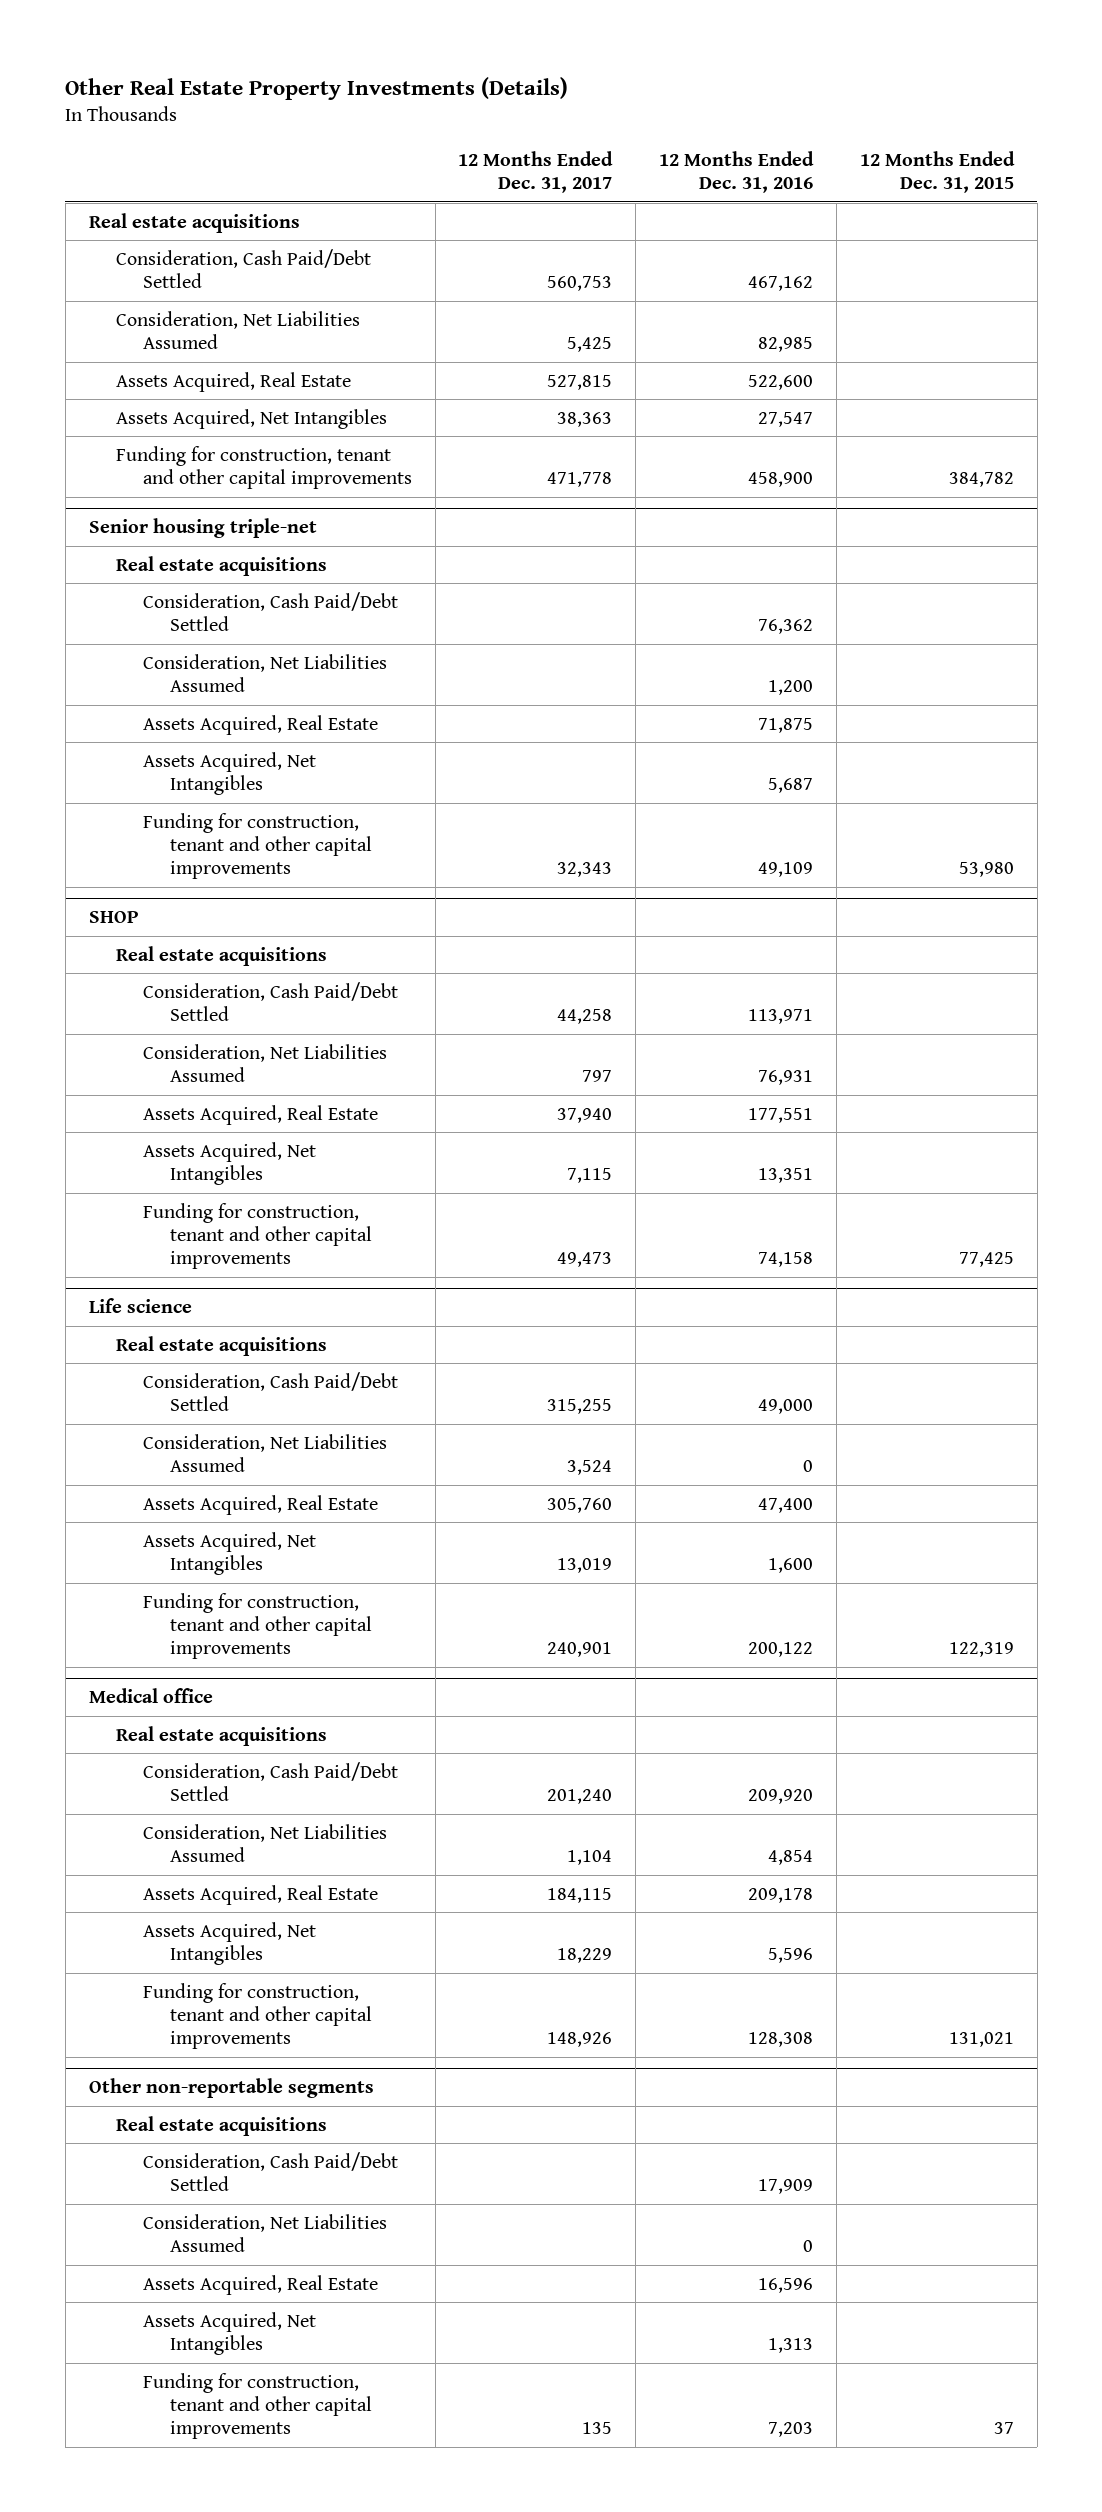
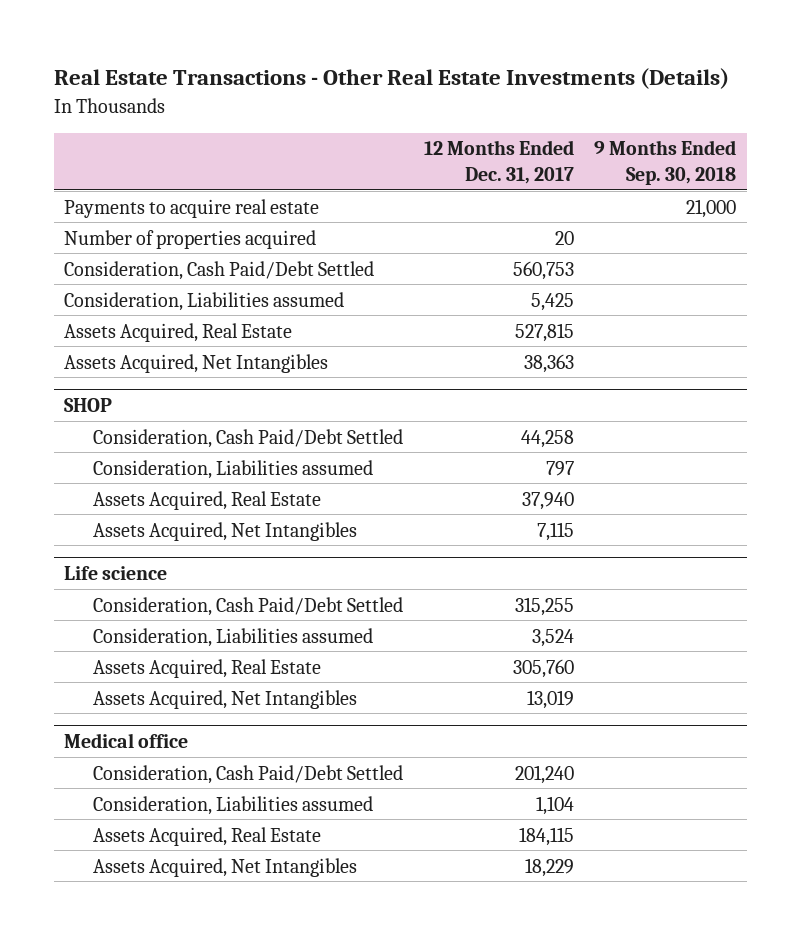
[65,77,569,101] Other Real Estate Property Investments (Details) -> [54,68,730,90] Real Estate Transactions - Other Real Estate Investments (Details)
[659,150,815,193] 12 Months Ended Dec. 31, 2016 -> none
[859,150,1015,193] 12 Months Ended Dec. 31, 2015 -> none
none -> [594,140,737,185] 9 Months Ended Sep. 30, 2018
[88,212,300,233] Real estate acquisitions -> none
none -> [64,198,320,218] Payments to acquire real estate
none -> [64,229,317,249] Number of properties acquired
[115,310,360,349] Consideration, Net Liabilities Assumed -> [64,291,345,311] Consideration, Liabilities assumed
[115,445,412,489] Funding for construction, tenant and other capital improvements -> none
[88,518,317,539] Senior housing triple-net -> none
[115,555,327,576] Real estate acquisitions -> none
[142,591,398,631] Consideration, Cash Paid/Debt Settled -> none
[142,653,387,692] Consideration, Net Liabilities Assumed -> none
[142,714,378,735] Assets Acquired, Real Estate -> none
[142,751,316,795] Assets Acquired, Net Intangibles -> none
[142,812,372,880] Funding for construction, tenant and other capital improvements -> none
[115,945,327,966] Real estate acquisitions -> none
[142,1043,387,1082] Consideration, Net Liabilities Assumed -> [92,459,373,479] Consideration, Liabilities assumed
[142,1202,372,1270] Funding for construction, tenant and other capital improvements -> none
[115,1335,327,1356] Real estate acquisitions -> none
[142,1433,387,1472] Consideration, Net Liabilities Assumed -> [92,627,373,647] Consideration, Liabilities assumed
[142,1592,372,1660] Funding for construction, tenant and other capital improvements -> none
[115,1725,327,1746] Real estate acquisitions -> none
[142,1823,387,1862] Consideration, Net Liabilities Assumed -> [92,795,373,815] Consideration, Liabilities assumed
[142,1982,372,2050] Funding for construction, tenant and other capital improvements -> none
[88,2078,374,2099] Other non-reportable segments -> none
[115,2115,327,2136] Real estate acquisitions -> none
[142,2151,398,2191] Consideration, Cash Paid/Debt Settled -> none
[142,2213,387,2252] Consideration, Net Liabilities Assumed -> none
[142,2274,378,2295] Assets Acquired, Real Estate -> none
[142,2311,316,2355] Assets Acquired, Net Intangibles -> none
[142,2372,372,2440] Funding for construction, tenant and other capital improvements -> none

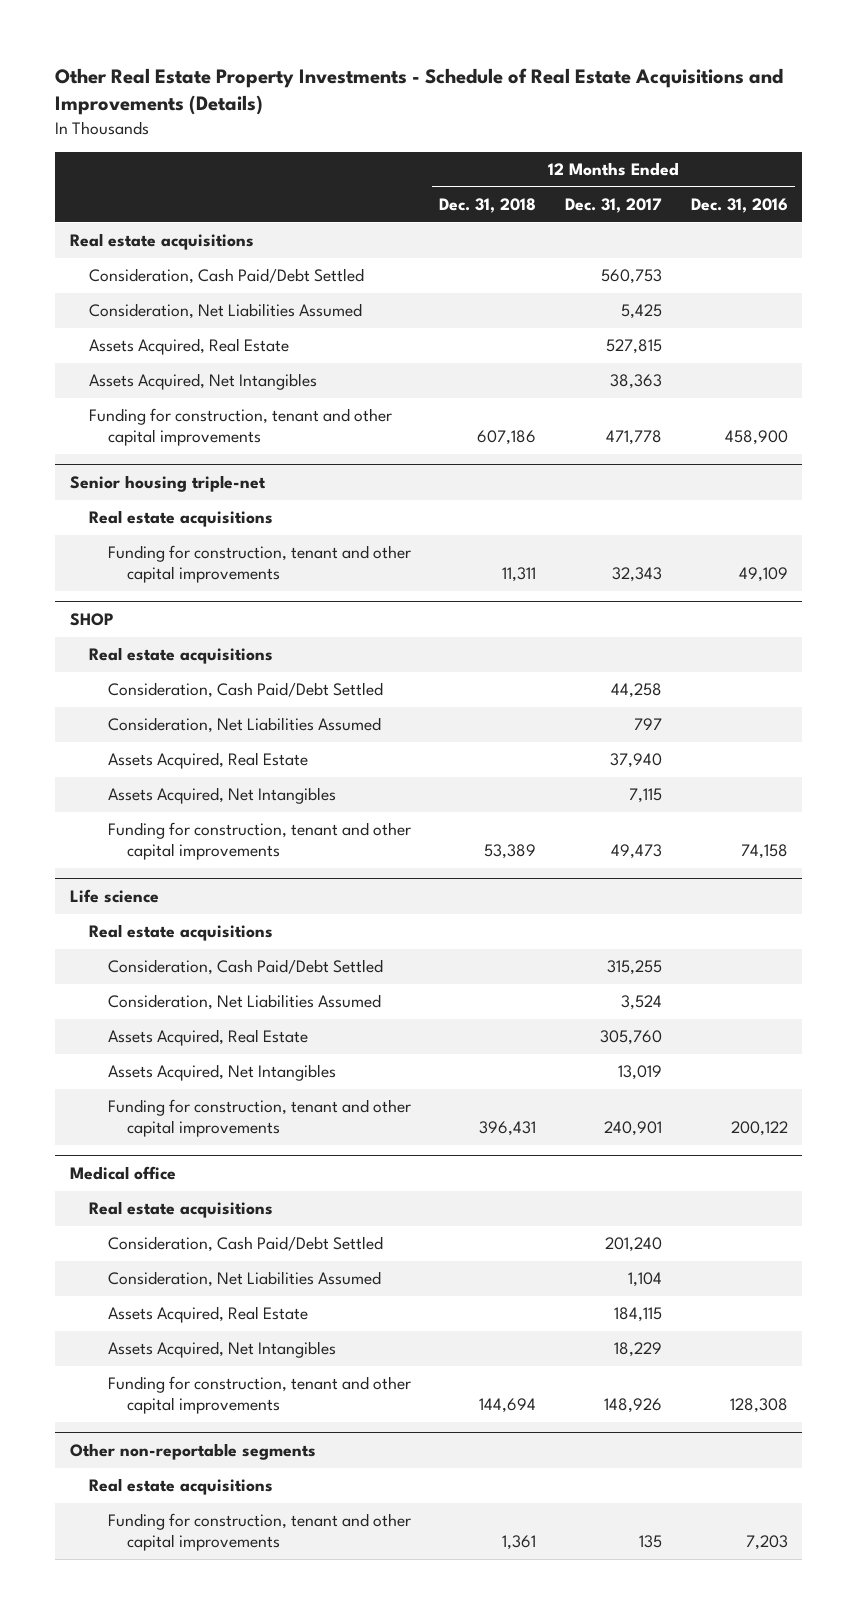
[54,68,730,90] Real Estate Transactions - Other Real Estate Investments (Details) -> [55,67,784,116] Other Real Estate Property Investments - Schedule of Real Estate Acquisitions and Improvements (Details)
[594,140,737,185] 9 Months Ended Sep. 30, 2018 -> none
none -> [439,198,537,214] Dec. 31, 2018
none -> [690,198,788,214] Dec. 31, 2016
[64,198,320,218] Payments to acquire real estate -> none
[64,229,317,249] Number of properties acquired -> none
none -> [69,233,254,251] Real estate acquisitions
[64,291,345,311] Consideration, Liabilities assumed -> [88,303,362,320] Consideration, Net Liabilities Assumed
none -> [88,408,392,447] Funding for construction, tenant and other capital improvements
none -> [69,474,266,492] Senior housing triple-net
none -> [88,510,273,528] Real estate acquisitions
none -> [107,545,411,584] Funding for construction, tenant and other capital improvements
none -> [88,647,273,665] Real estate acquisitions
[92,459,373,479] Consideration, Liabilities assumed -> [107,717,381,734] Consideration, Net Liabilities Assumed
none -> [107,822,411,861] Funding for construction, tenant and other capital improvements
none -> [88,924,273,942] Real estate acquisitions
[92,627,373,647] Consideration, Liabilities assumed -> [107,994,381,1011] Consideration, Net Liabilities Assumed
none -> [107,1099,411,1138] Funding for construction, tenant and other capital improvements
none -> [88,1201,273,1219] Real estate acquisitions
[92,795,373,815] Consideration, Liabilities assumed -> [107,1271,381,1288] Consideration, Net Liabilities Assumed
none -> [107,1376,411,1415] Funding for construction, tenant and other capital improvements
none -> [69,1442,316,1460] Other non-reportable segments
none -> [88,1478,273,1496] Real estate acquisitions
none -> [107,1513,411,1552] Funding for construction, tenant and other capital improvements

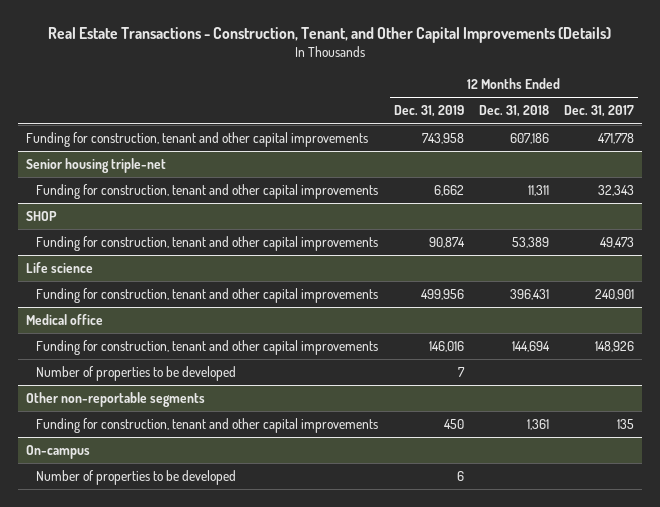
[55,67,784,116] Other Real Estate Property Investments - Schedule of Real Estate Acquisitions and Improvements (Details) -> [48,26,612,43] Real Estate Transactions - Construction, Tenant, and Other Capital Improvements (Details)
[690,198,788,214] Dec. 31, 2016 -> none
none -> [393,105,464,118] Dec. 31, 2019
[69,233,254,251] Real estate acquisitions -> none
[88,268,364,285] Consideration, Cash Paid/Debt Settled -> none
[88,303,362,320] Consideration, Net Liabilities Assumed -> none
[88,338,289,356] Assets Acquired, Real Estate -> none
[88,373,317,391] Assets Acquired, Net Intangibles -> none
[88,510,273,528] Real estate acquisitions -> none
[88,647,273,665] Real estate acquisitions -> none
[107,682,383,699] Consideration, Cash Paid/Debt Settled -> none
[107,717,381,734] Consideration, Net Liabilities Assumed -> none
[107,752,308,770] Assets Acquired, Real Estate -> none
[107,787,336,805] Assets Acquired, Net Intangibles -> none
[88,924,273,942] Real estate acquisitions -> none
[107,959,383,976] Consideration, Cash Paid/Debt Settled -> none
[107,994,381,1011] Consideration, Net Liabilities Assumed -> none
[107,1029,308,1047] Assets Acquired, Real Estate -> none
[107,1064,336,1082] Assets Acquired, Net Intangibles -> none
[88,1201,273,1219] Real estate acquisitions -> none
[107,1236,383,1253] Consideration, Cash Paid/Debt Settled -> none
[107,1271,381,1288] Consideration, Net Liabilities Assumed -> none
[107,1306,308,1324] Assets Acquired, Real Estate -> none
[107,1341,336,1359] Assets Acquired, Net Intangibles -> none
none -> [36,366,237,382] Number of properties to be developed
[88,1478,273,1496] Real estate acquisitions -> none
none -> [25,445,90,460] On-campus
none -> [36,470,237,486] Number of properties to be developed

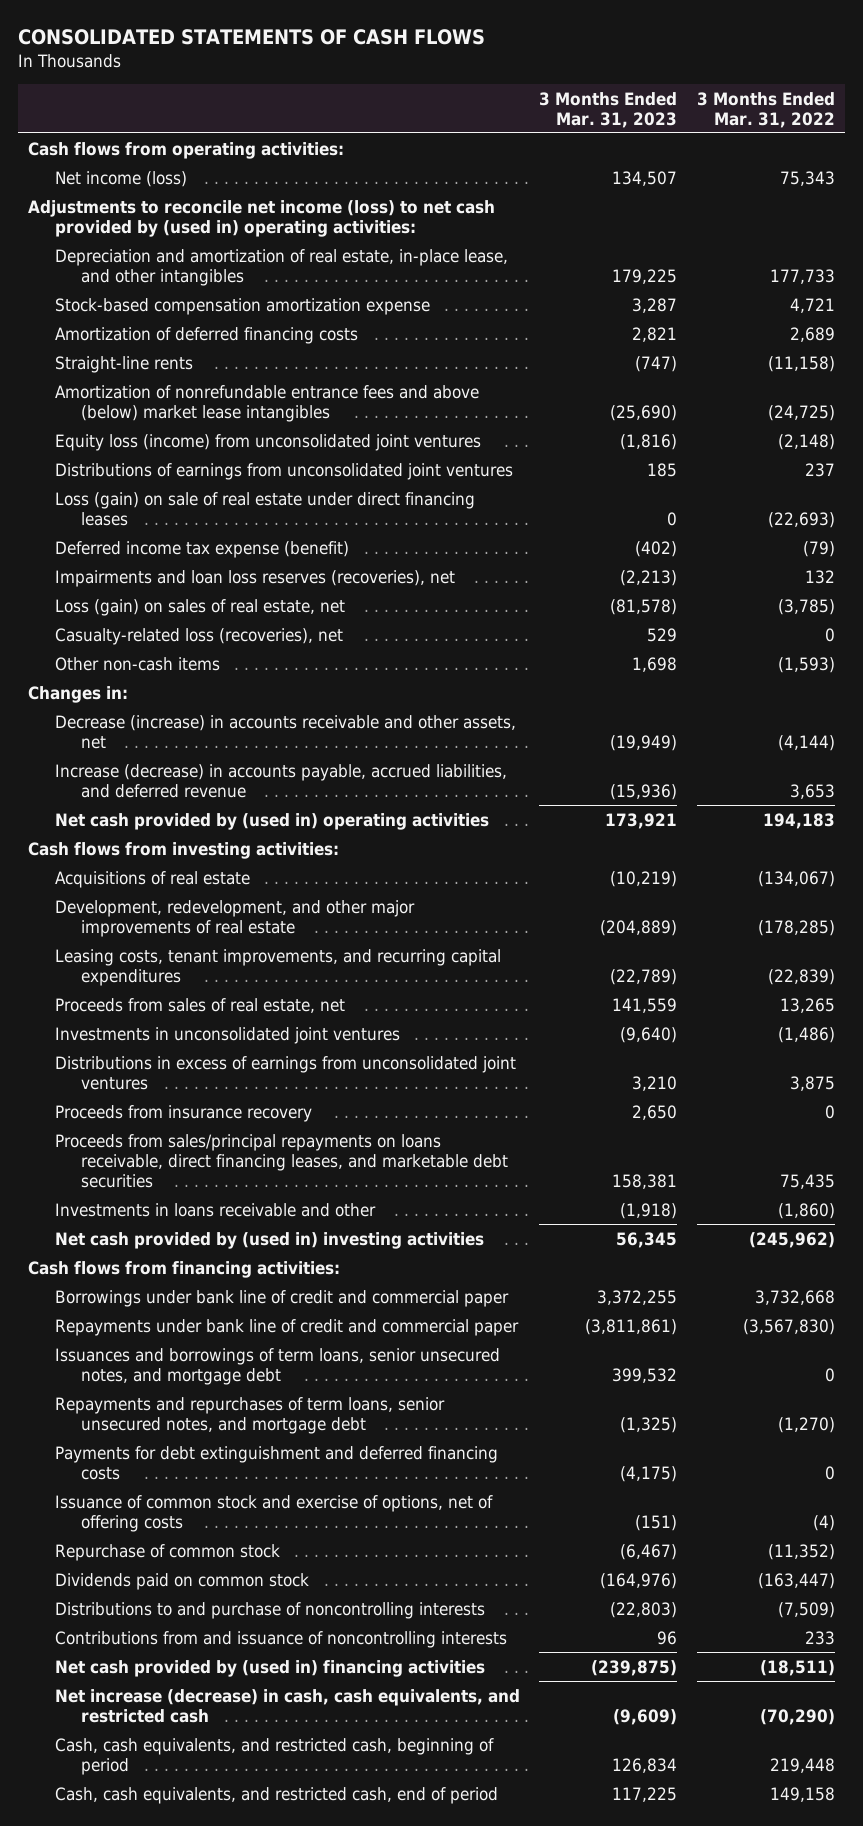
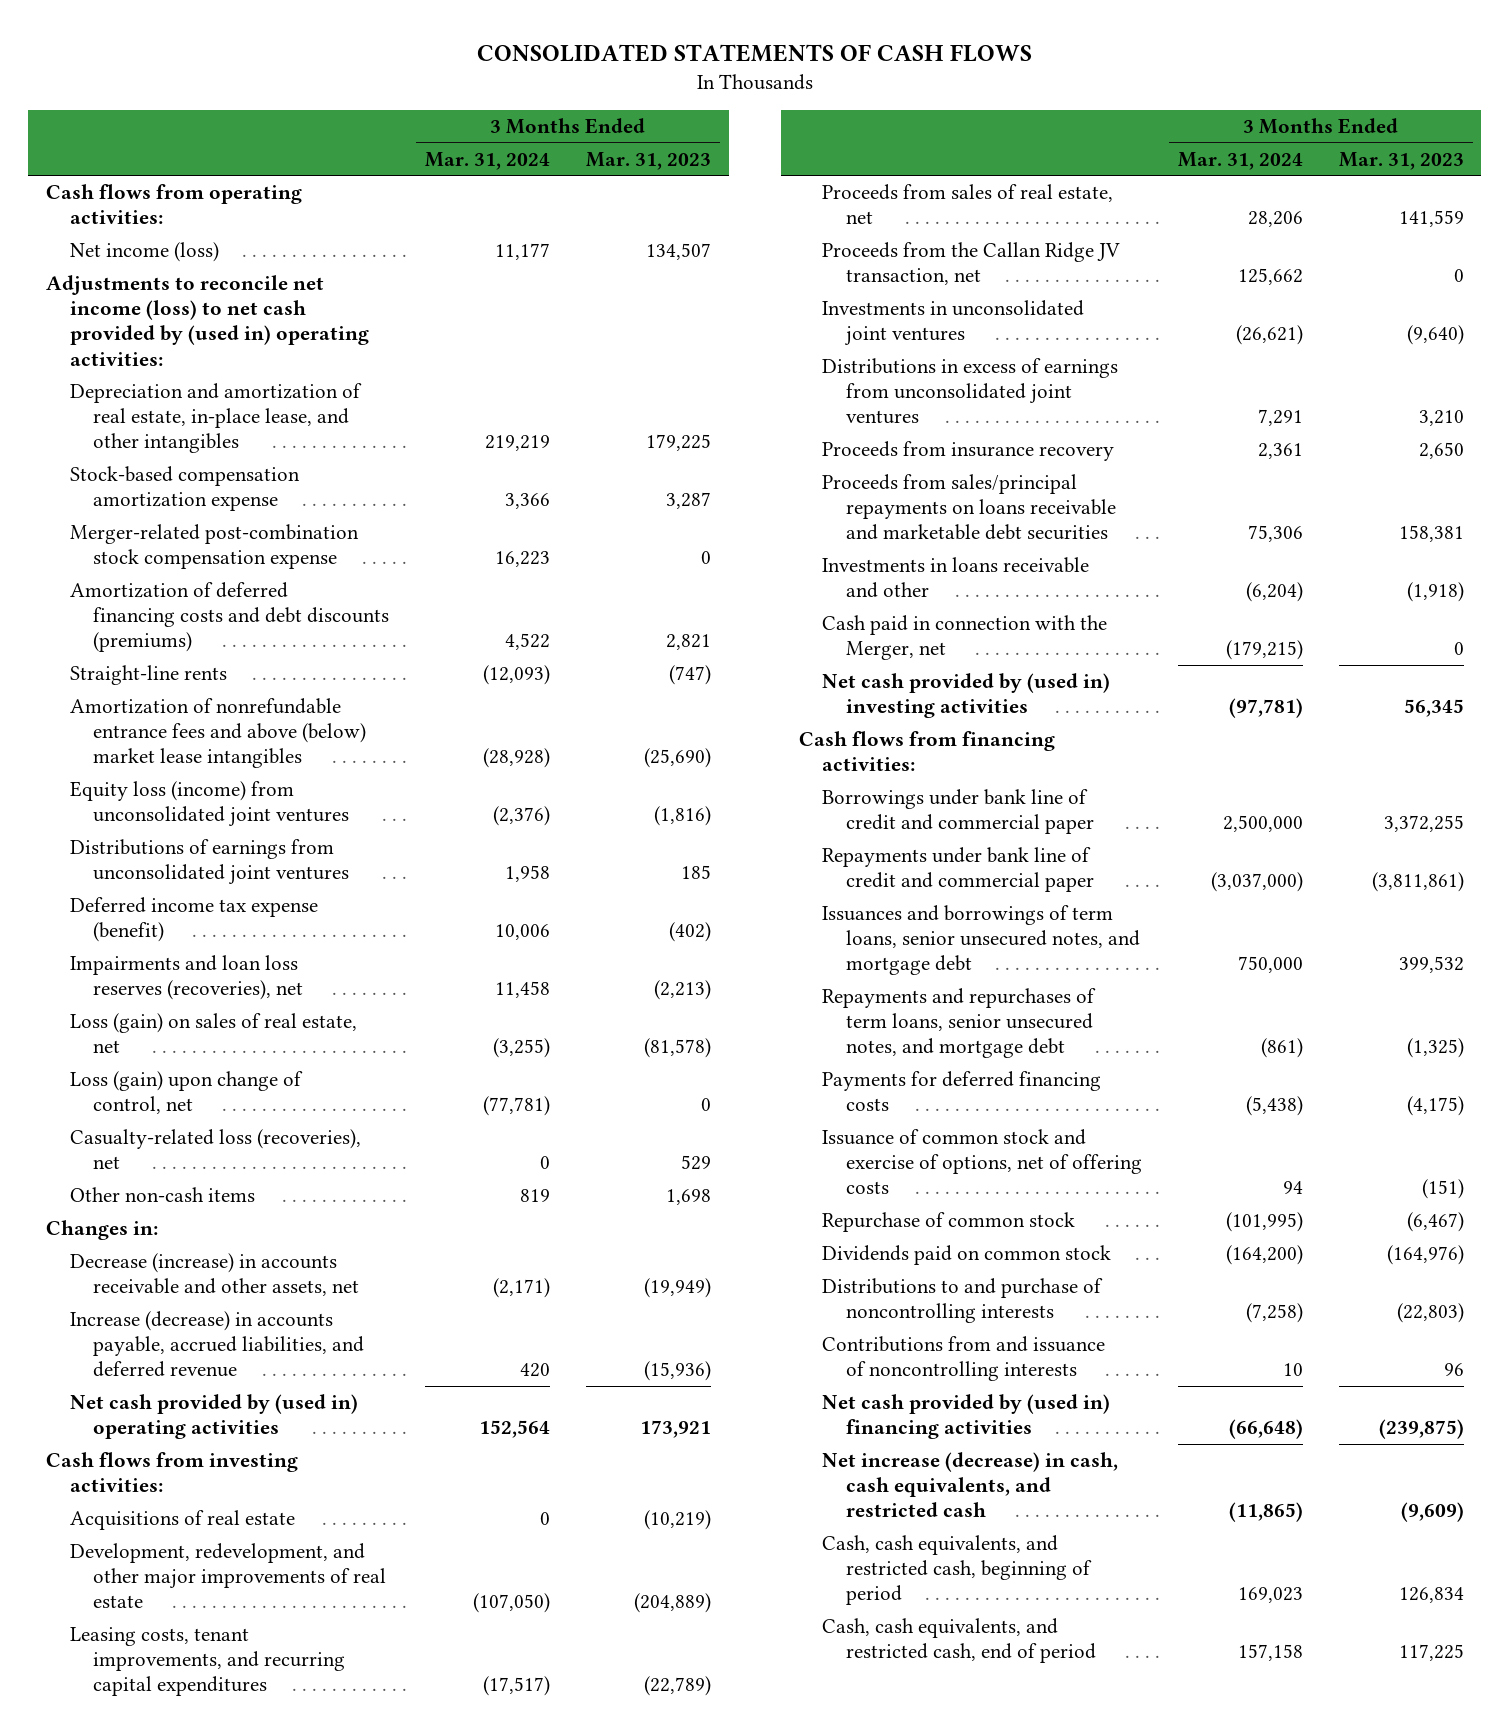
[697,91,836,128] 3 Months Ended Mar. 31, 2022 -> none
none -> [425,151,551,170] Mar. 31, 2024
none -> [69,524,359,570] Merger-related post-combination stock compensation expense
[54,326,358,344] Amortization of deferred financing costs -> [69,582,390,653] Amortization of deferred financing costs and debt discounts (premiums)
[54,491,475,526] Loss (gain) on sale of real estate under direct financing leases -> none
none -> [69,1071,303,1115] Loss (gain) upon change of control, net
none -> [822,242,1121,286] Proceeds from the Callan Ridge JV transaction, net
[54,1133,508,1188] Proceeds from sales/principal repayments on loans receivable, direct financing leases, and marketable debt securities -> [822,474,1116,541] Proceeds from sales/principal repayments on loans receivable and marketable debt securities
none -> [822,615,1108,661] Cash paid in connection with the Merger, net
[54,1445,498,1480] Payments for debt extinguishment and deferred financing costs -> [822,1071,1102,1112] Payments for deferred financing costs

